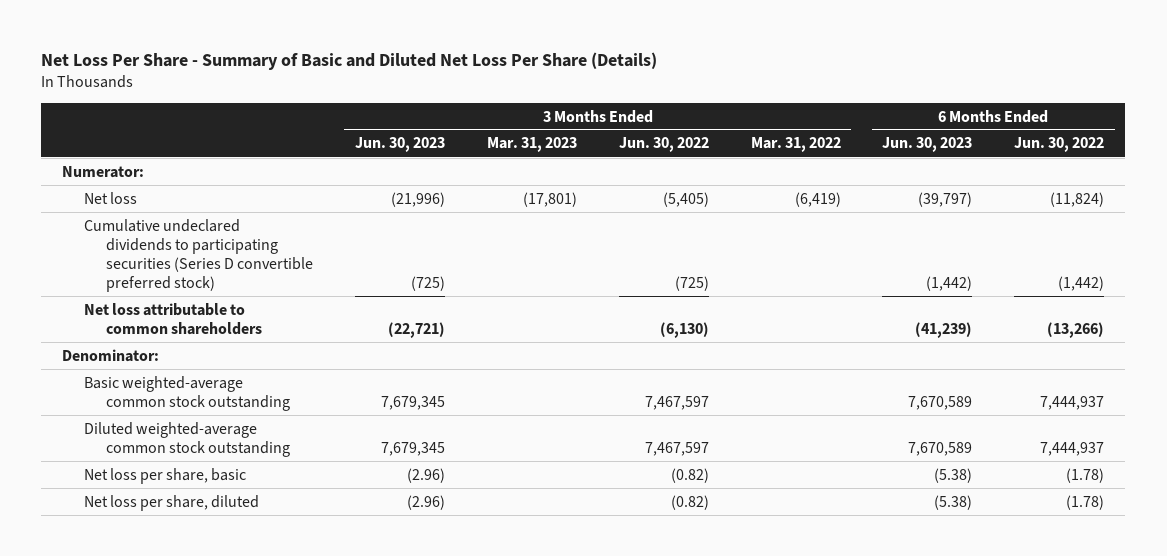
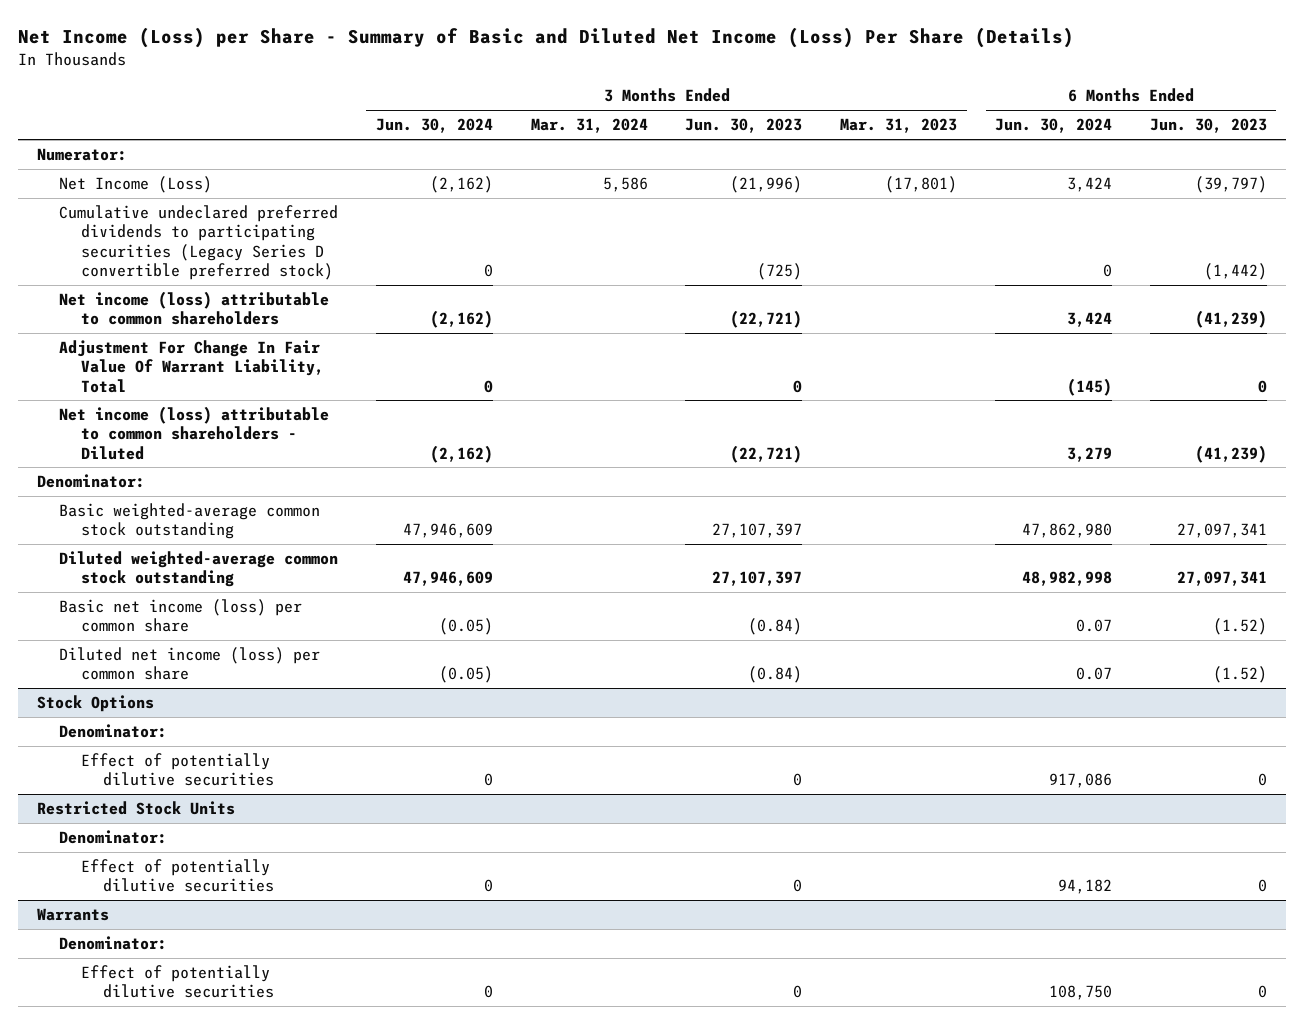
[41,51,658,70] Net Loss Per Share - Summary of Basic and Diluted Net Loss Per Share (Details) -> [18,27,1075,49] Net Income (Loss) per Share - Summary of Basic and Diluted Net Income (Loss) Per Share (Details)
[618,137,709,153] Jun. 30, 2022 -> none
[750,137,841,153] Mar. 31, 2022 -> none
[1014,137,1105,153] Jun. 30, 2022 -> none
none -> [375,118,493,134] Jun. 30, 2024
none -> [530,118,648,134] Mar. 31, 2024
none -> [994,118,1112,134] Jun. 30, 2024
[84,191,138,204] Net loss -> [59,176,213,194] Net Income (Loss)
[84,218,313,293] Cumulative undeclared dividends to participating securities (Series D convertible preferred stock) -> [59,205,339,280] Cumulative undeclared preferred dividends to participating securities (Legacy Series D convertible preferred stock)
[84,302,262,335] Net loss attributable to common shareholders -> [59,291,330,326] Net income (loss) attributable to common shareholders
none -> [59,340,324,393] Adjustment For Change In Fair Value Of Warrant Liability, Total
none -> [59,406,330,460] Net income (loss) attributable to common shareholders - Diluted
[380,395,445,410] 7,679,345 -> [712,523,803,539] 27,107,397
[908,395,973,410] 7,670,589 -> [1176,523,1267,539] 27,097,341
[380,441,445,456] 7,679,345 -> [712,571,803,587] 27,107,397
[908,441,973,456] 7,670,589 -> [1176,571,1267,587] 27,097,341
[84,467,247,484] Net loss per share, basic -> [59,599,303,633] Basic net income (loss) per common share
[406,467,445,483] (2.96) -> [748,618,803,636] (0.84)
[934,467,973,483] (5.38) -> [1212,618,1267,636] (1.52)
[84,494,260,511] Net loss per share, diluted -> [59,647,321,681] Diluted net income (loss) per common share
[406,494,445,510] (2.96) -> [748,666,803,684] (0.84)
[934,494,973,510] (5.38) -> [1212,666,1267,684] (1.52)
none -> [37,695,155,713] Stock Options
none -> [59,724,168,739] Denominator:
none -> [80,753,274,787] Effect of potentially dilutive securities
none -> [37,801,236,816] Restricted Stock Units
none -> [59,830,168,845] Denominator:
none -> [80,859,274,893] Effect of potentially dilutive securities
none -> [37,908,110,922] Warrants
none -> [59,936,168,951] Denominator:
none -> [80,965,274,999] Effect of potentially dilutive securities

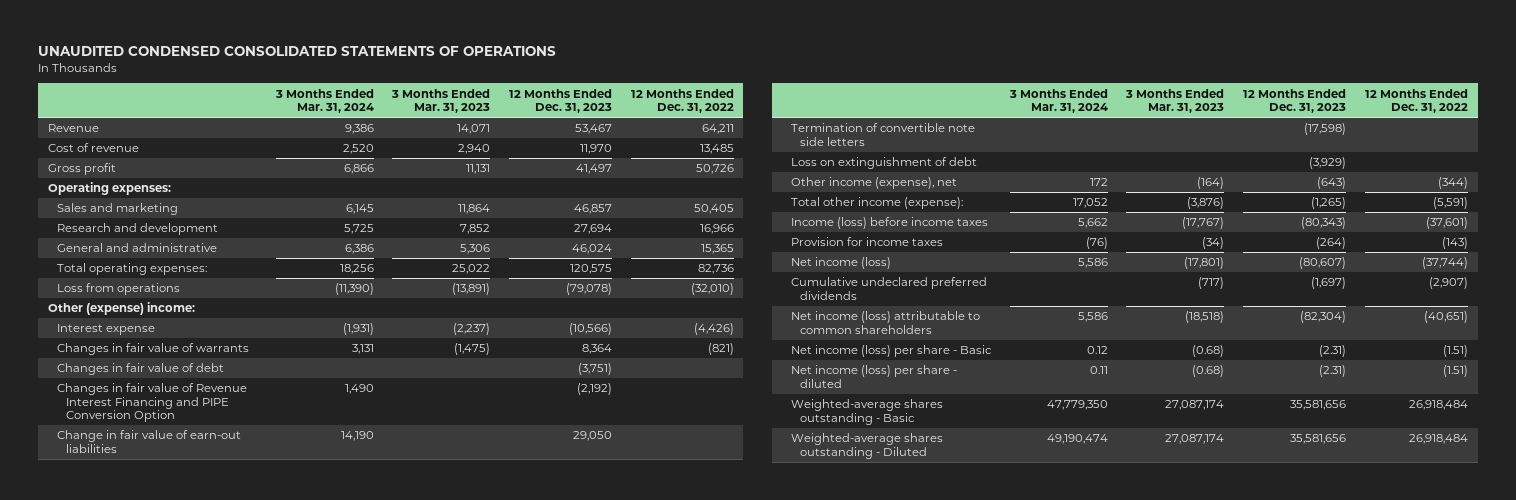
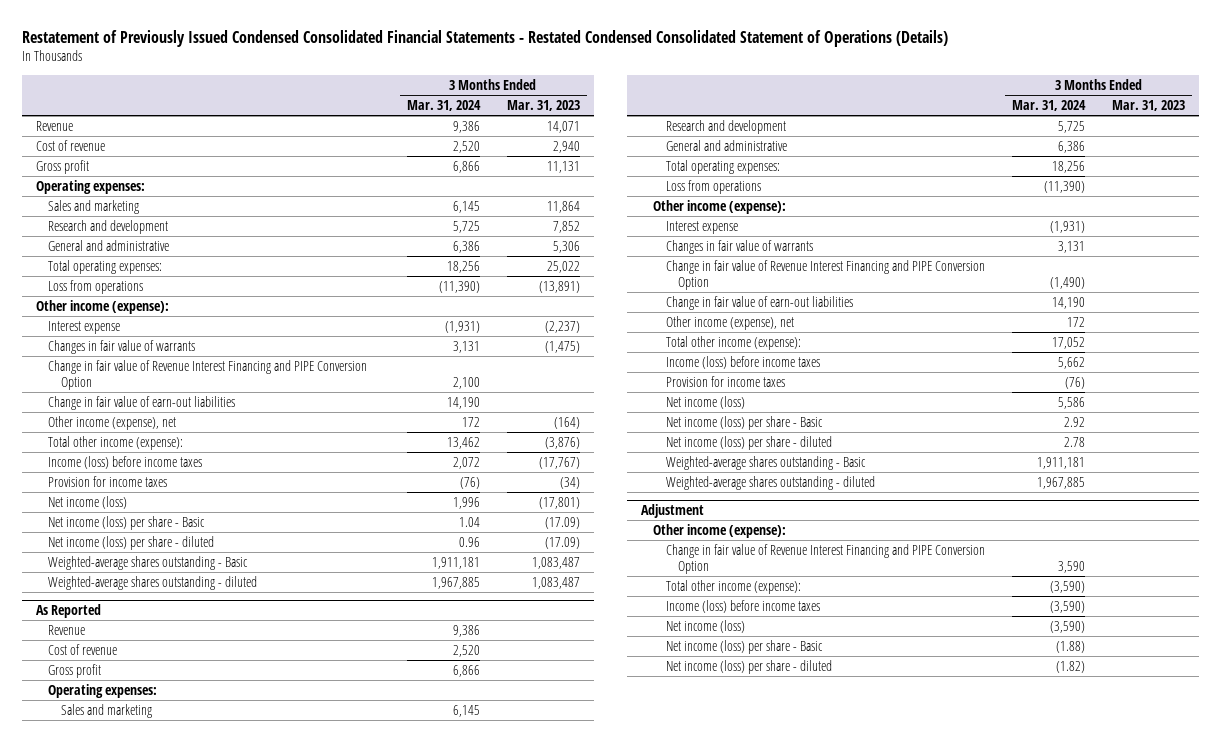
[38,46,557,57] UNAUDITED CONDENSED CONSOLIDATED STATEMENTS OF OPERATIONS -> [22,30,949,48] Restatement of Previously Issued Condensed Consolidated Financial Statements - Restated Condensed Consolidated Statement of Operations (Details)
[509,88,613,114] 12 Months Ended Dec. 31, 2023 -> none
[631,88,735,114] 12 Months Ended Dec. 31, 2022 -> none
[47,302,195,316] Other (expense) income: -> [35,299,169,314] Other income (expense):
[56,363,224,376] Changes in fair value of debt -> none
[56,383,247,423] Changes in fair value of Revenue Interest Financing and PIPE Conversion Option -> [48,359,368,390] Change in fair value of Revenue Interest Financing and PIPE Conversion Option
[344,384,374,395] 1,490 -> [452,376,480,389] 2,100
[790,123,975,146] Termination of convertible note side letters -> none
[790,157,977,170] Loss on extinguishment of debt -> none
[1072,198,1108,209] 17,052 -> [446,436,480,449] 13,462
[1077,218,1108,229] 5,662 -> [452,456,480,469] 2,072
[790,277,987,300] Cumulative undeclared preferred dividends -> none
[790,311,980,334] Net income (loss) attributable to common shareholders -> none
[1077,258,1108,269] 5,586 -> [452,496,480,509] 1,996
[1086,346,1108,355] 0.12 -> [458,516,480,527] 1.04
[1192,345,1225,358] (0.68) -> [545,516,581,529] (17.09)
[1089,366,1108,375] 0.11 -> [458,536,480,547] 0.96
[1192,365,1225,378] (0.68) -> [545,536,581,549] (17.09)
[1046,400,1108,411] 47,779,350 -> [431,556,480,569] 1,911,181
[1165,400,1225,411] 27,087,174 -> [532,556,581,569] 1,083,487
[790,433,943,459] Weighted-average shares outstanding - Diluted -> [48,575,258,590] Weighted-average shares outstanding - diluted
[1046,434,1108,445] 49,190,474 -> [431,576,480,589] 1,967,885
[1165,434,1225,445] 27,087,174 -> [532,576,581,589] 1,083,487
none -> [35,603,101,618] As Reported
none -> [48,624,86,635] Revenue
none -> [48,643,118,655] Cost of revenue
none -> [48,663,102,678] Gross profit
none -> [48,683,158,698] Operating expenses:
none -> [60,703,152,718] Sales and marketing
none -> [665,119,786,134] Research and development
none -> [665,139,787,151] General and administrative
none -> [665,159,780,174] Total operating expenses:
none -> [665,179,761,194] Loss from operations
none -> [653,199,787,214] Other income (expense):
none -> [665,220,738,234] Interest expense
none -> [665,239,813,254] Changes in fair value of warrants
none -> [665,259,985,290] Change in fair value of Revenue Interest Financing and PIPE Conversion Option
none -> [665,295,853,310] Change in fair value of earn-out liabilities
none -> [665,315,794,330] Other income (expense), net
none -> [665,335,801,350] Total other income (expense):
none -> [665,355,820,369] Income (loss) before income taxes
none -> [665,375,785,387] Provision for income taxes
none -> [665,395,745,409] Net income (loss)
none -> [665,415,823,430] Net income (loss) per share - Basic
none -> [665,435,832,450] Net income (loss) per share - diluted
none -> [665,455,866,470] Weighted-average shares outstanding - Basic
none -> [665,475,875,490] Weighted-average shares outstanding - diluted
none -> [641,503,705,518] Adjustment
none -> [653,523,787,538] Other income (expense):
none -> [665,543,985,574] Change in fair value of Revenue Interest Financing and PIPE Conversion Option
none -> [665,579,801,594] Total other income (expense):
none -> [665,599,820,613] Income (loss) before income taxes
none -> [665,619,745,633] Net income (loss)
none -> [665,639,823,654] Net income (loss) per share - Basic
none -> [665,659,832,674] Net income (loss) per share - diluted

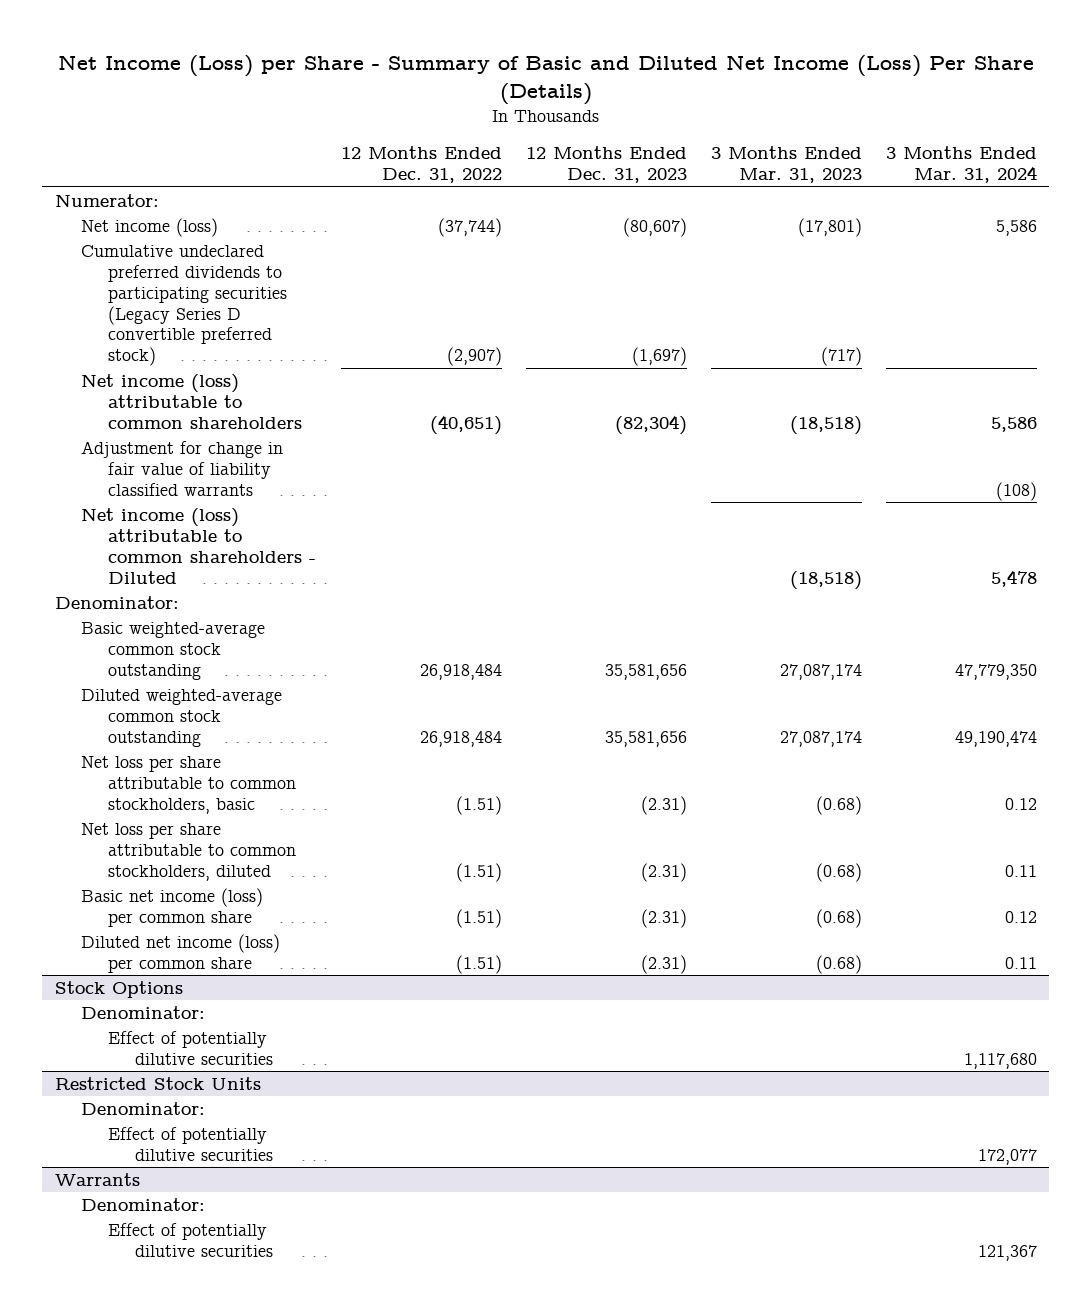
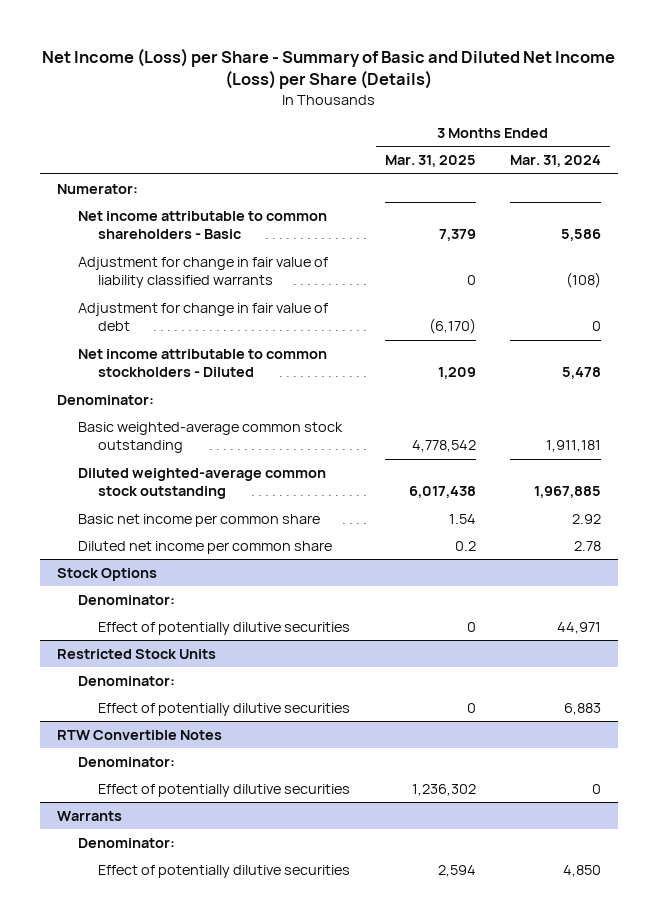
[57,55,1034,106] Net Income (Loss) per Share - Summary of Basic and Diluted Net Income (Loss) Per Share (Details) -> [42,47,616,90] Net Income (Loss) per Share - Summary of Basic and Diluted Net Income (Loss) per Share (Details)
[340,146,502,184] 12 Months Ended Dec. 31, 2022 -> none
[525,146,687,184] 12 Months Ended Dec. 31, 2023 -> none
[711,146,863,184] 3 Months Ended Mar. 31, 2023 -> none
none -> [384,155,476,168] Mar. 31, 2025
[81,217,219,237] Net income (loss) -> none
[81,244,288,367] Cumulative undeclared preferred dividends to participating securities (Legacy Series D convertible preferred stock) -> none
[81,373,303,429] Net income (loss) attributable to common shareholders -> [77,210,327,240] Net income attributable to common shareholders - Basic
none -> [77,302,328,332] Adjustment for change in fair value of debt
[81,507,317,584] Net income (loss) attributable to common shareholders - Diluted -> [77,348,327,378] Net income attributable to common stockholders - Diluted
[81,887,264,927] Basic net income (loss) per common share -> none
[81,933,281,973] Diluted net income (loss) per common share -> none
[955,663,1038,680] 47,779,350 -> [546,440,602,453] 1,911,181
[955,730,1038,747] 49,190,474 -> [534,486,602,499] 1,967,885
[81,755,297,814] Net loss per share attributable to common stockholders, basic -> [77,513,320,527] Basic net income per common share
[1005,797,1038,810] 0.12 -> [572,513,602,524] 2.92
[81,822,297,881] Net loss per share attributable to common stockholders, diluted -> [77,540,332,554] Diluted net income per common share
[1005,864,1038,877] 0.11 -> [574,540,602,551] 2.78
[964,1052,1038,1069] 1,117,680 -> [557,621,602,634] 44,971
[978,1148,1038,1165] 172,077 -> [564,702,602,715] 6,883
none -> [57,729,223,740] RTW Convertible Notes
none -> [77,756,175,767] Denominator:
none -> [98,783,351,797] Effect of potentially dilutive securities
[978,1244,1038,1261] 121,367 -> [563,864,602,877] 4,850

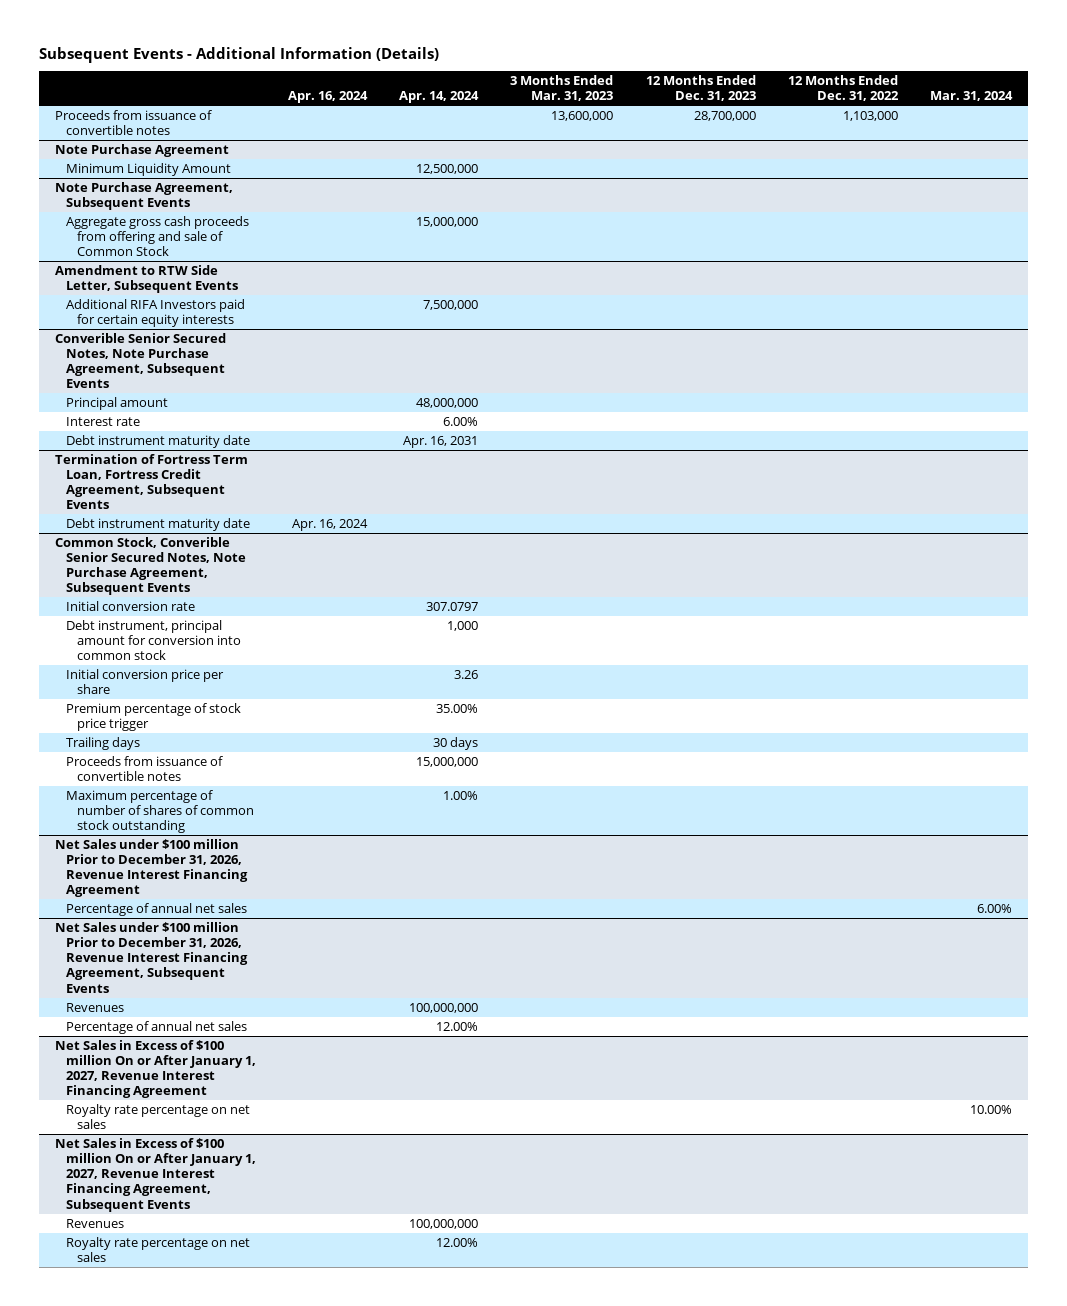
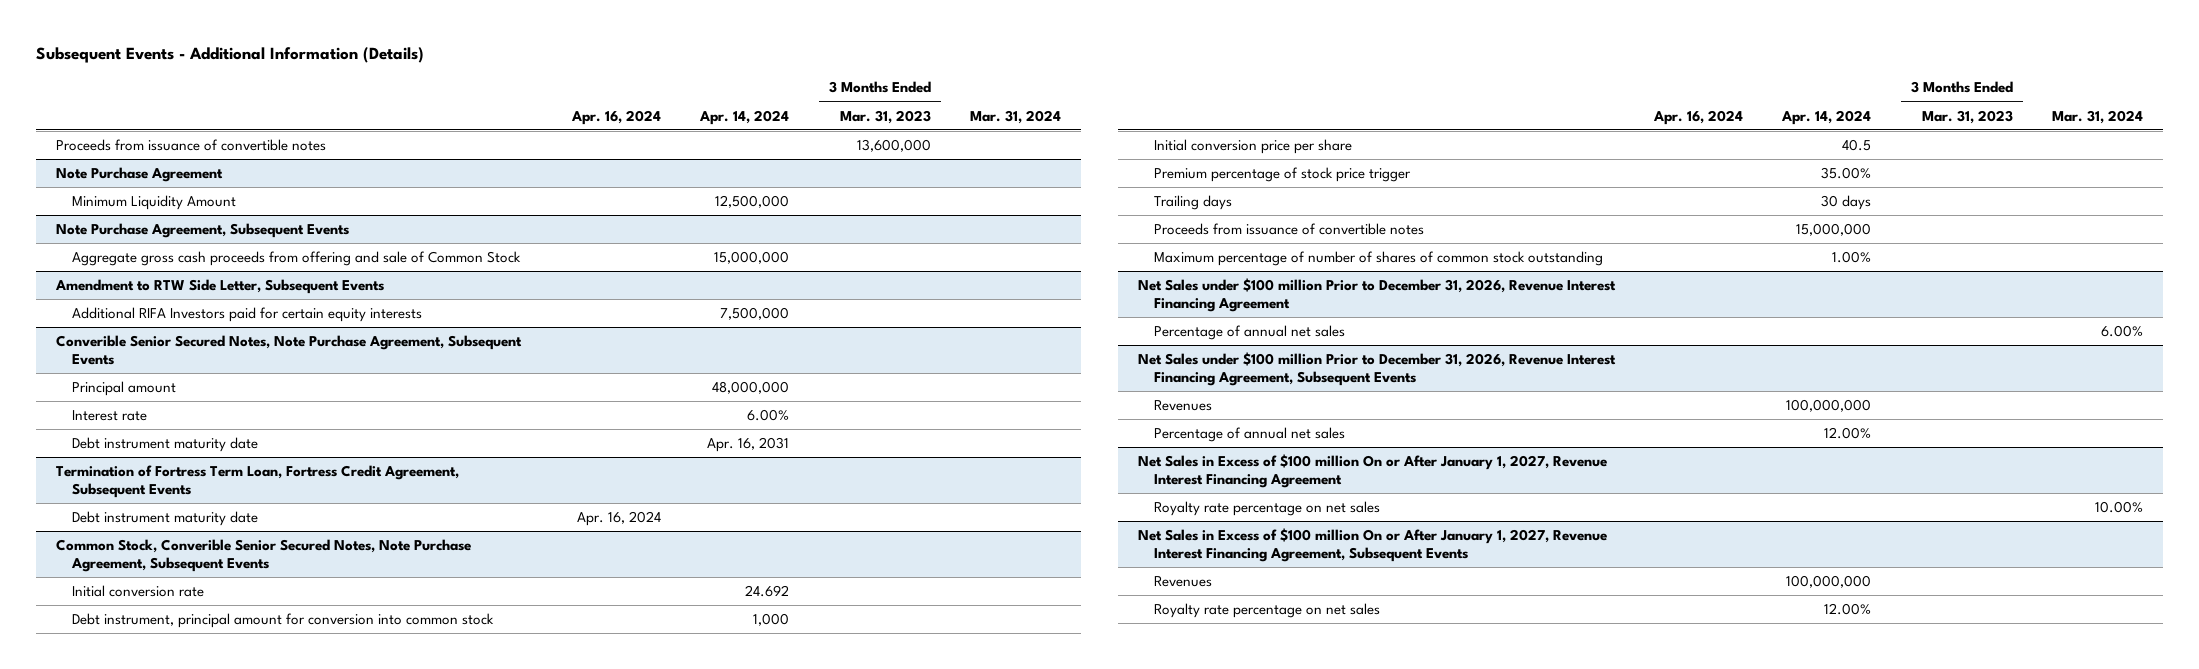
[645,75,756,102] 12 Months Ended Dec. 31, 2023 -> none
[787,75,899,102] 12 Months Ended Dec. 31, 2022 -> none
[426,601,479,611] 307.0797 -> [745,584,790,597] 24.692
[454,669,479,679] 3.26 -> [1842,138,1872,151] 40.5

